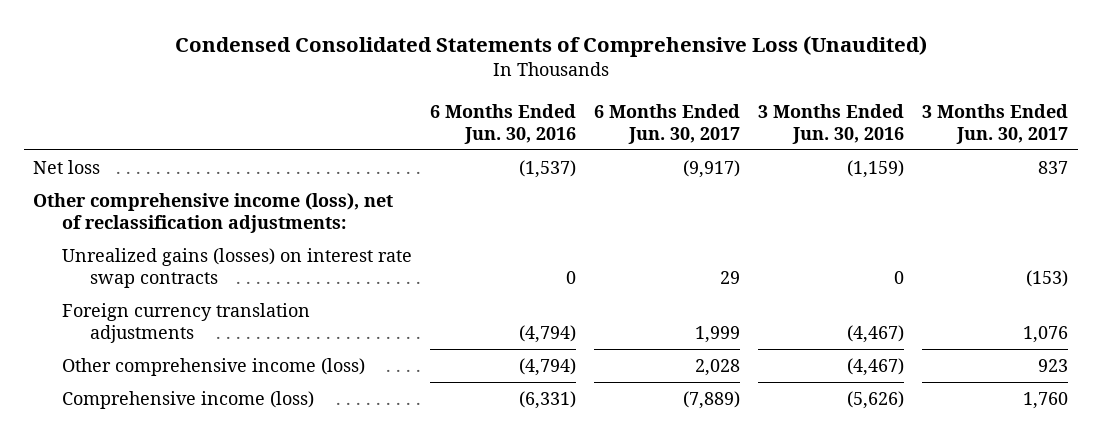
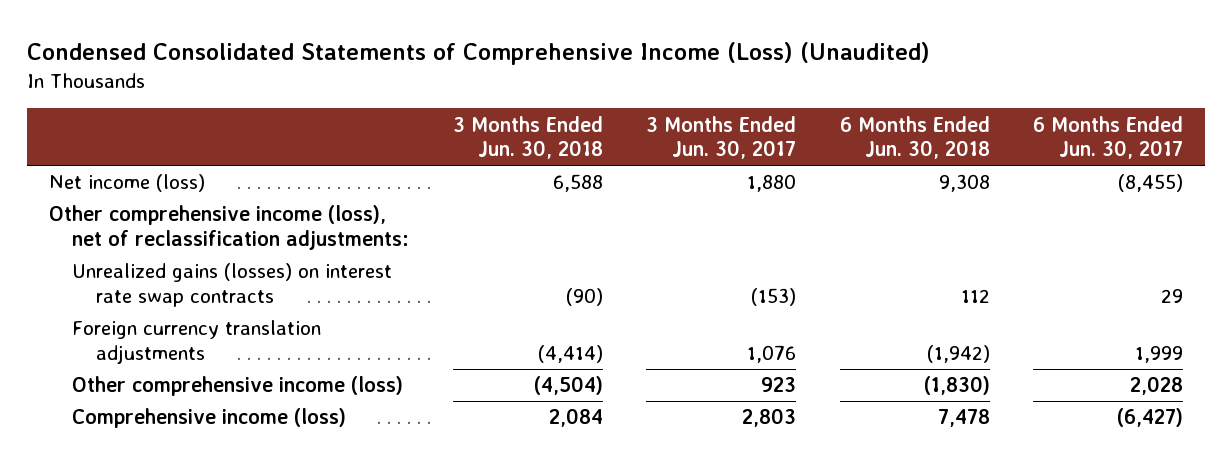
[174,36,927,58] Condensed Consolidated Statements of Comprehensive Loss (Unaudited) -> [27,41,931,65] Condensed Consolidated Statements of Comprehensive Income (Loss) (Unaudited)
[429,103,576,144] 6 Months Ended Jun. 30, 2016 -> none
[758,103,905,144] 3 Months Ended Jun. 30, 2016 -> none
none -> [452,115,603,160] 3 Months Ended Jun. 30, 2018
none -> [839,115,990,160] 6 Months Ended Jun. 30, 2018
[33,160,101,175] Net loss -> [49,174,206,193] Net income (loss)
[683,160,741,179] (9,917) -> [1118,174,1184,193] (8,455)
[1038,161,1069,175] 837 -> [747,174,797,193] 1,880
[683,391,741,410] (7,889) -> [1117,408,1184,428] (6,427)
[1023,392,1069,410] 1,760 -> [742,408,797,428] 2,803

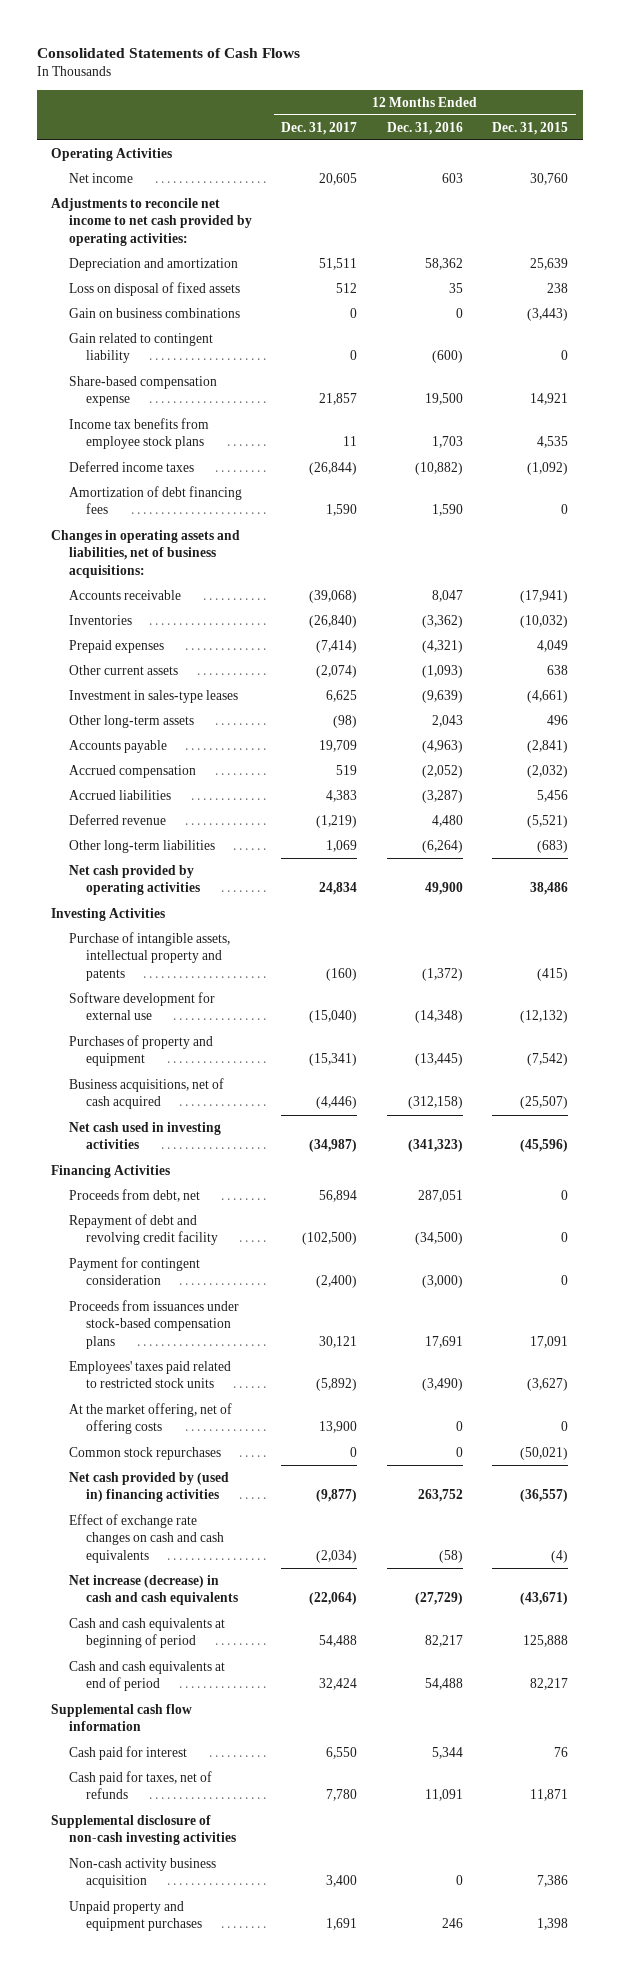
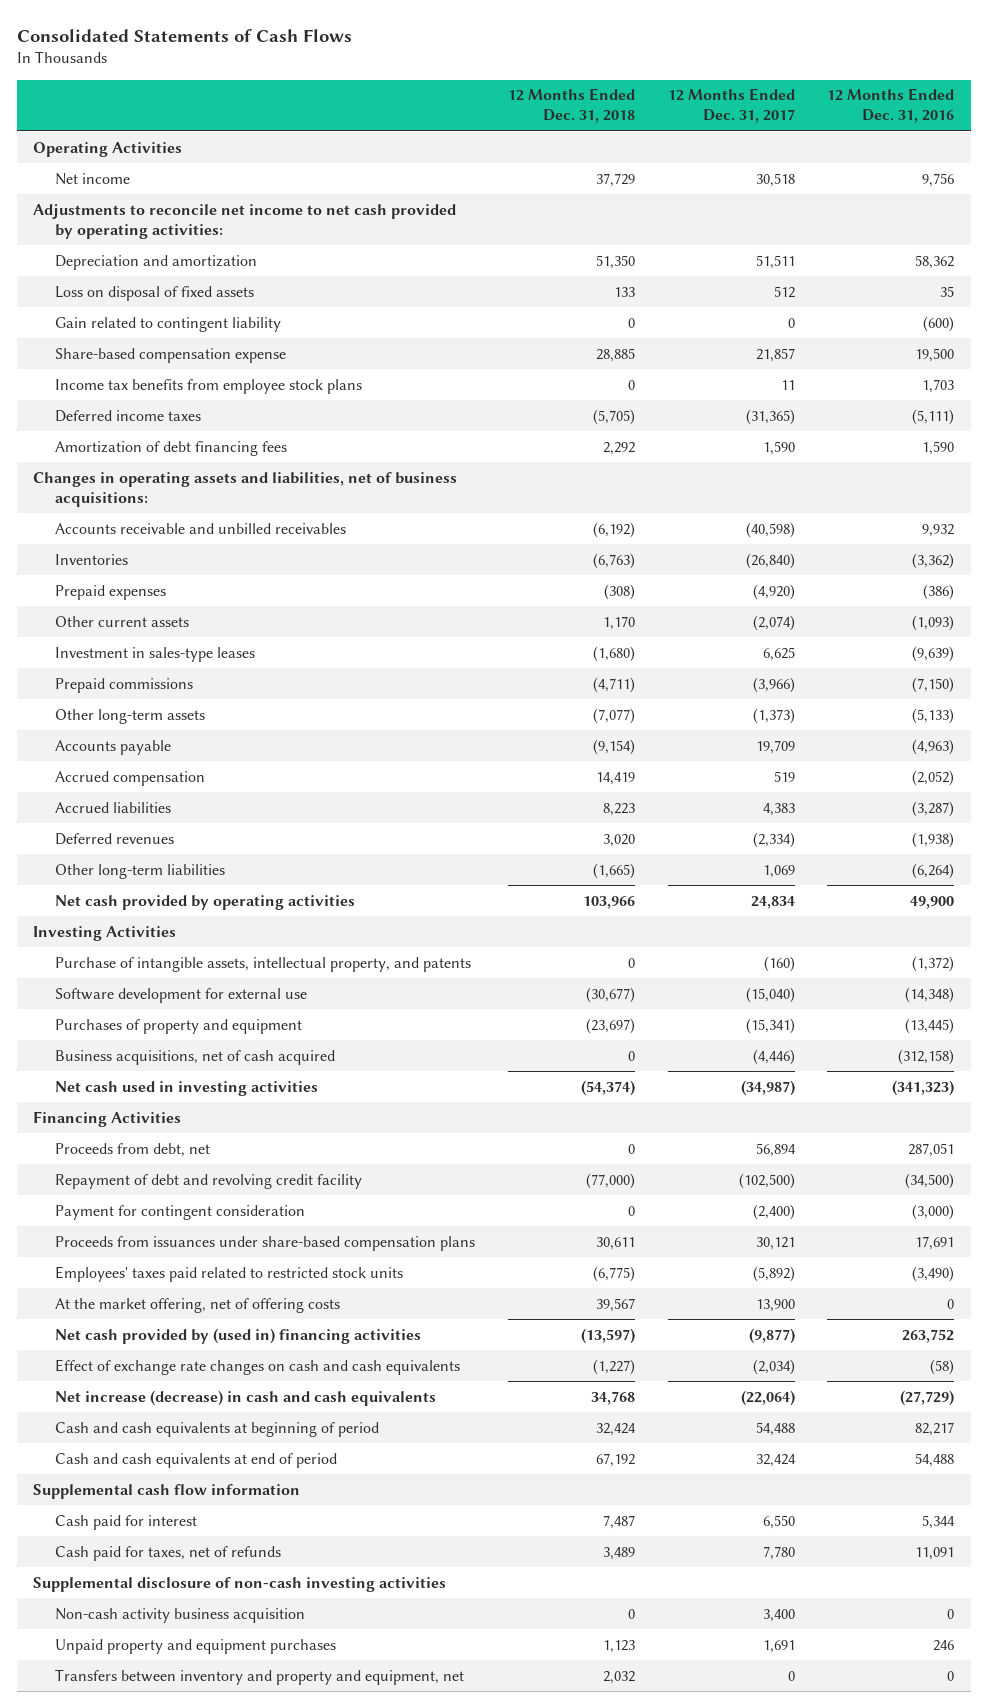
[492,121,569,135] Dec. 31, 2015 -> none
none -> [507,88,635,124] 12 Months Ended Dec. 31, 2018
[319,172,358,185] 20,605 -> [755,172,795,187] 30,518
[441,172,463,183] 603 -> [922,172,955,187] 9,756
[68,307,240,318] Gain on business combinations -> none
[309,461,358,475] (26,844) -> [745,408,795,425] (31,365)
[414,461,463,475] (10,882) -> [912,408,955,425] (5,111)
[68,589,181,600] Accounts receivable -> [55,522,347,534] Accounts receivable and unbilled receivables
[309,589,358,603] (39,068) -> [745,521,795,538] (40,598)
[431,589,463,602] 8,047 -> [922,523,955,537] 9,932
[316,639,358,653] (7,414) -> [752,583,795,600] (4,920)
[421,639,463,653] (4,321) -> [923,583,955,600] (386)
none -> [55,677,194,693] Prepaid commissions
[333,714,358,728] (98) -> [752,707,795,724] (1,373)
[431,714,463,727] 2,043 -> [912,707,955,724] (5,133)
[68,813,166,825] Deferred revenue -> none
none -> [55,832,175,845] Deferred revenues
[68,931,230,982] Purchase of intangible assets, intellectual property and patents -> [55,956,472,972] Purchase of intangible assets, intellectual property, and patents
[68,1299,239,1350] Proceeds from issuances under stock-based compensation plans -> [55,1235,476,1251] Proceeds from issuances under share-based compensation plans
[68,1446,221,1460] Common stock repurchases -> none
none -> [55,1668,465,1685] Transfers between inventory and property and equipment, net

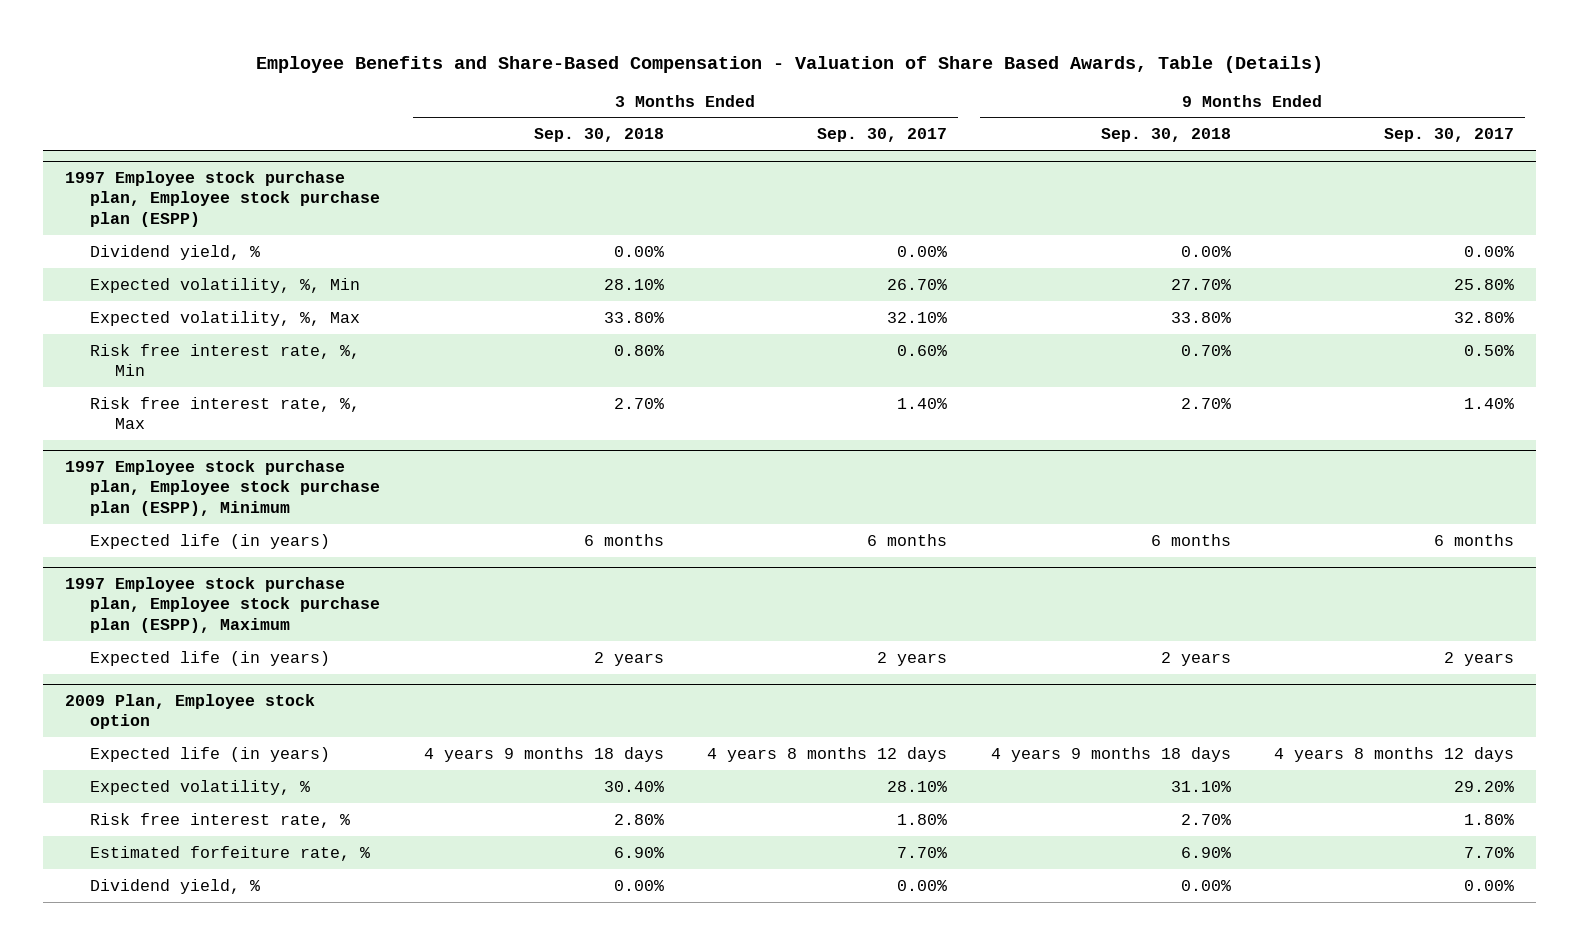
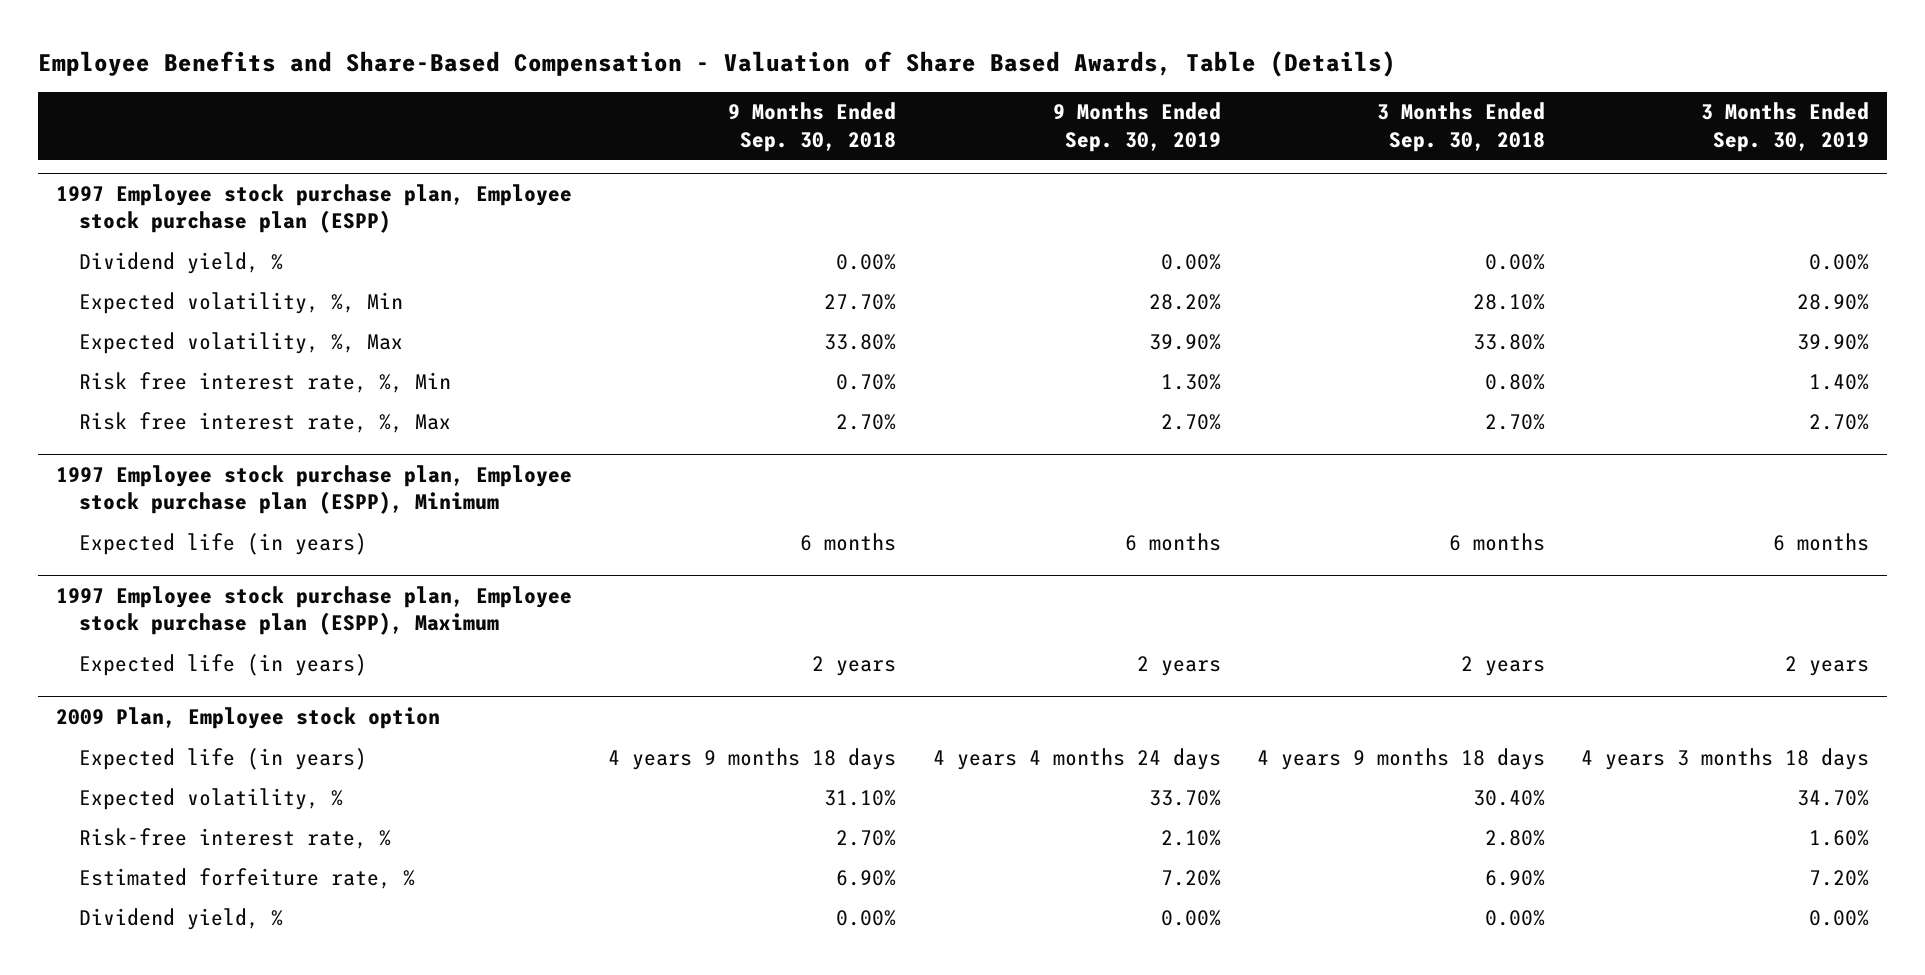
[817,128,948,143] Sep. 30, 2017 -> none
[1384,128,1515,143] Sep. 30, 2017 -> none
none -> [1052,102,1221,152] 9 Months Ended Sep. 30, 2019
none -> [1701,102,1870,152] 3 Months Ended Sep. 30, 2019
[90,812,351,828] Risk free interest rate, % -> [78,827,391,849] Risk-free interest rate, %

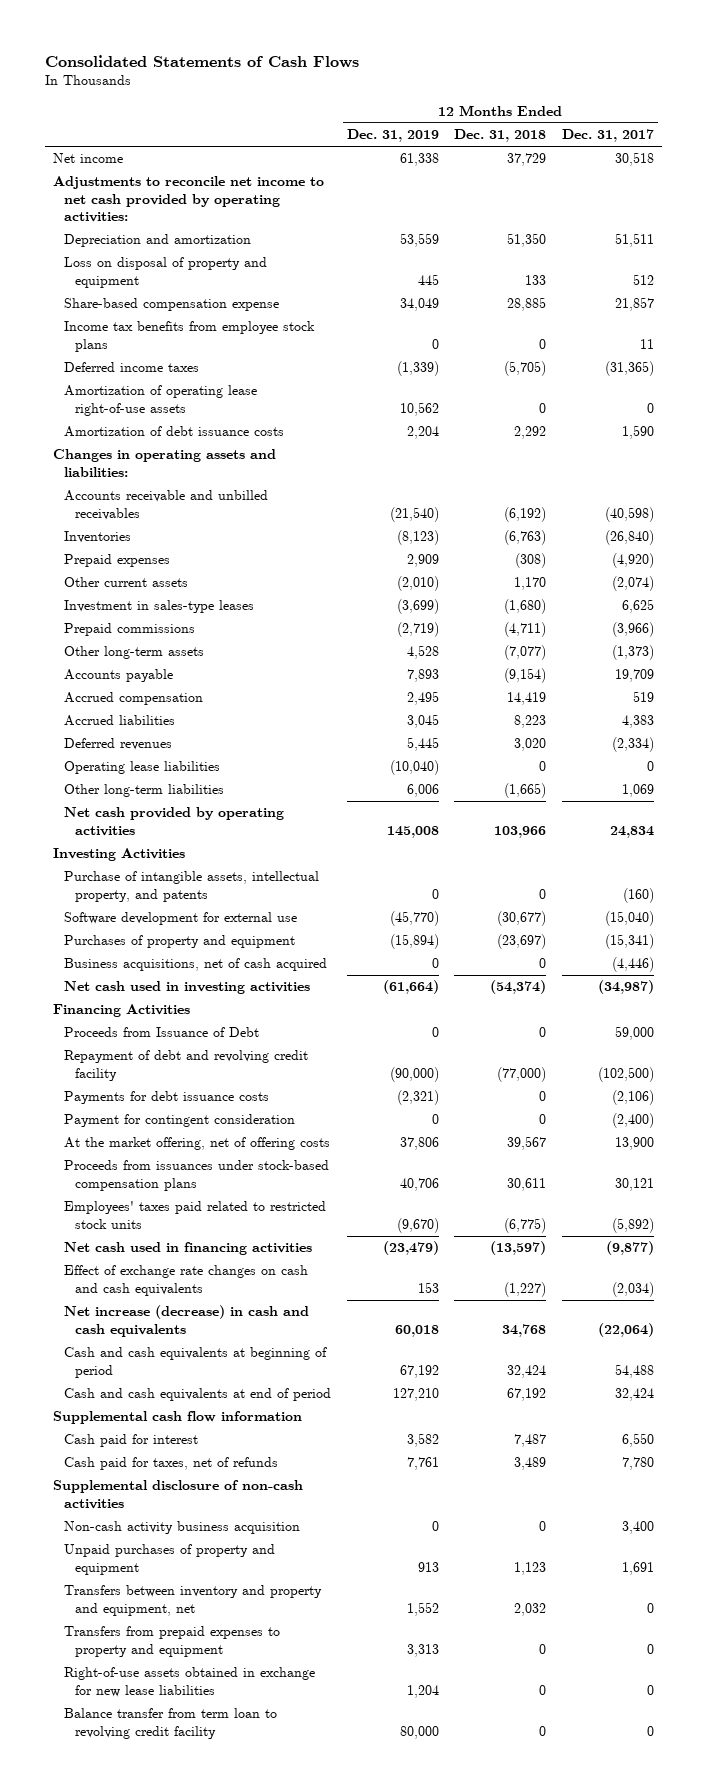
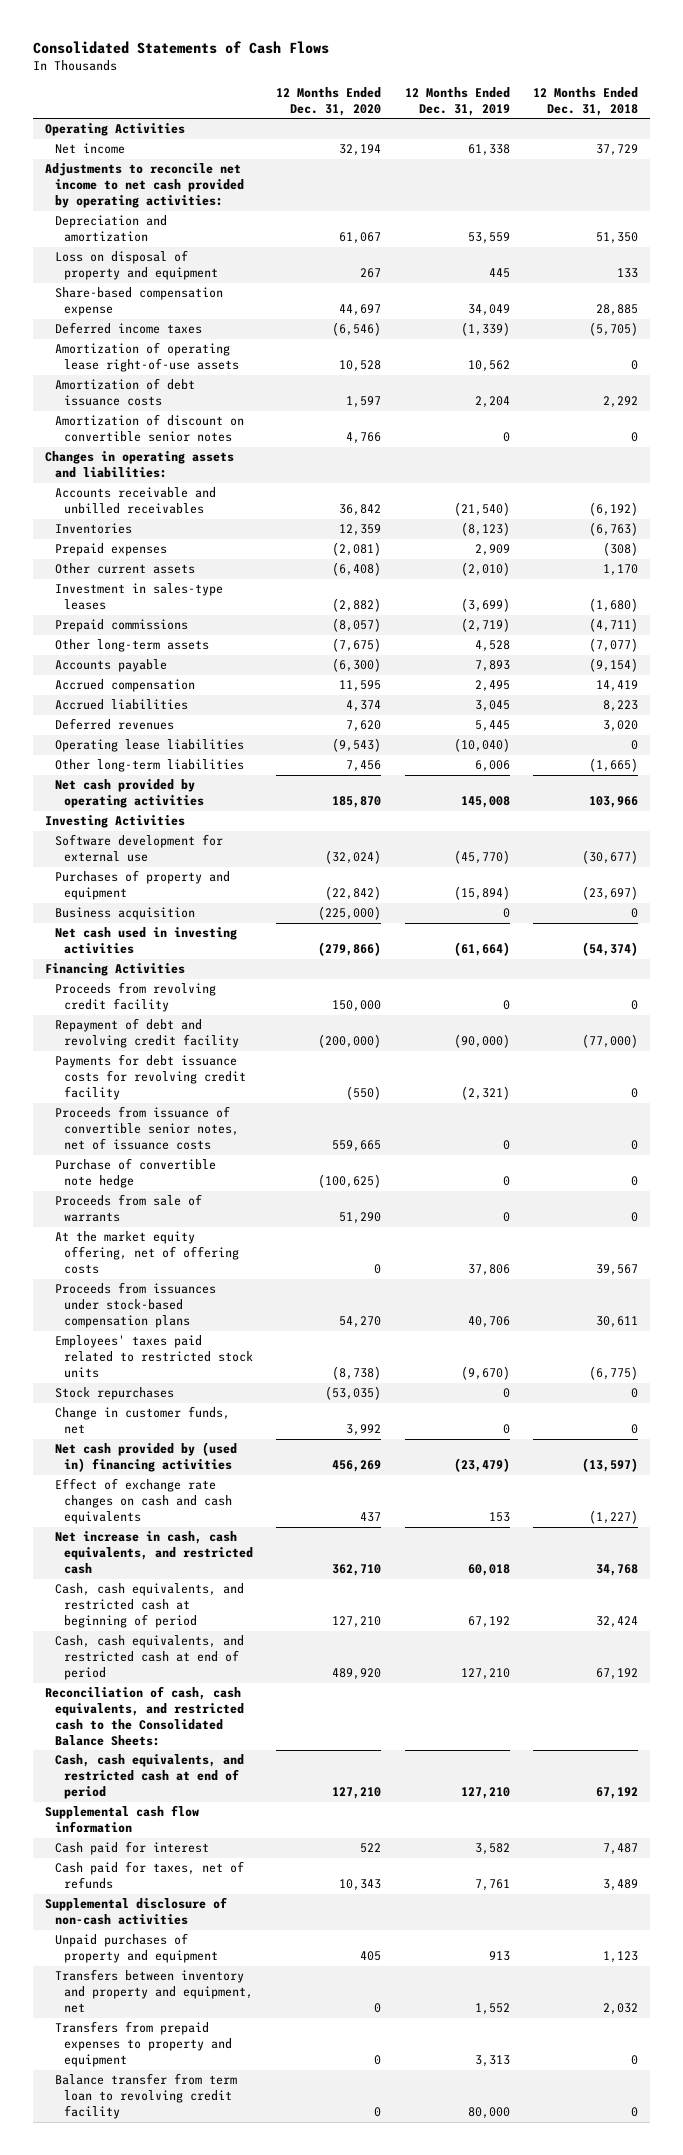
[562,129,655,143] Dec. 31, 2017 -> none
none -> [276,87,382,116] 12 Months Ended Dec. 31, 2020
none -> [44,123,185,137] Operating Activities
[63,321,315,352] Income tax benefits from employee stock plans -> none
none -> [54,414,244,443] Amortization of discount on convertible senior notes
[63,871,319,902] Purchase of intangible assets, intellectual property, and patents -> none
[63,958,327,972] Business acquisitions, net of cash acquired -> [54,907,195,921] Business acquisition
[63,1027,259,1038] Proceeds from Issuance of Debt -> none
none -> [54,982,216,1013] Proceeds from revolving credit facility
[63,1114,295,1128] Payment for contingent consideration -> none
[63,1091,269,1105] Payments for debt issuance costs -> [54,1054,247,1101] Payments for debt issuance costs for revolving credit facility
none -> [54,1106,240,1151] Proceeds from issuance of convertible senior notes, net of issuance costs
none -> [54,1158,216,1189] Purchase of convertible note hedge
none -> [54,1194,202,1223] Proceeds from sale of warrants
[63,1137,330,1151] At the market offering, net of offering costs -> [54,1231,240,1275] At the market equity offering, net of offering costs
none -> [54,1387,174,1401] Stock repurchases
none -> [54,1406,230,1435] Change in customer funds, net
[63,1242,312,1256] Net cash used in financing activities -> [54,1442,237,1473] Net cash provided by (used in) financing activities
[63,1305,309,1337] Net increase (decrease) in cash and cash equivalents -> [54,1531,254,1575] Net increase in cash, cash equivalents, and restricted cash
[63,1347,327,1378] Cash and cash equivalents at beginning of period -> [54,1583,244,1629] Cash, cash equivalents, and restricted cash at beginning of period
[63,1388,331,1402] Cash and cash equivalents at end of period -> [54,1635,244,1681] Cash, cash equivalents, and restricted cash at end of period
none -> [44,1686,244,1746] Reconciliation of cash, cash equivalents, and restricted cash to the Consolidated Balance Sheets:
none -> [54,1754,244,1800] Cash, cash equivalents, and restricted cash at end of period
[63,1521,300,1535] Non-cash activity business acquisition -> none
[63,1667,315,1697] Right-of-use assets obtained in exchange for new lease liabilities -> none

